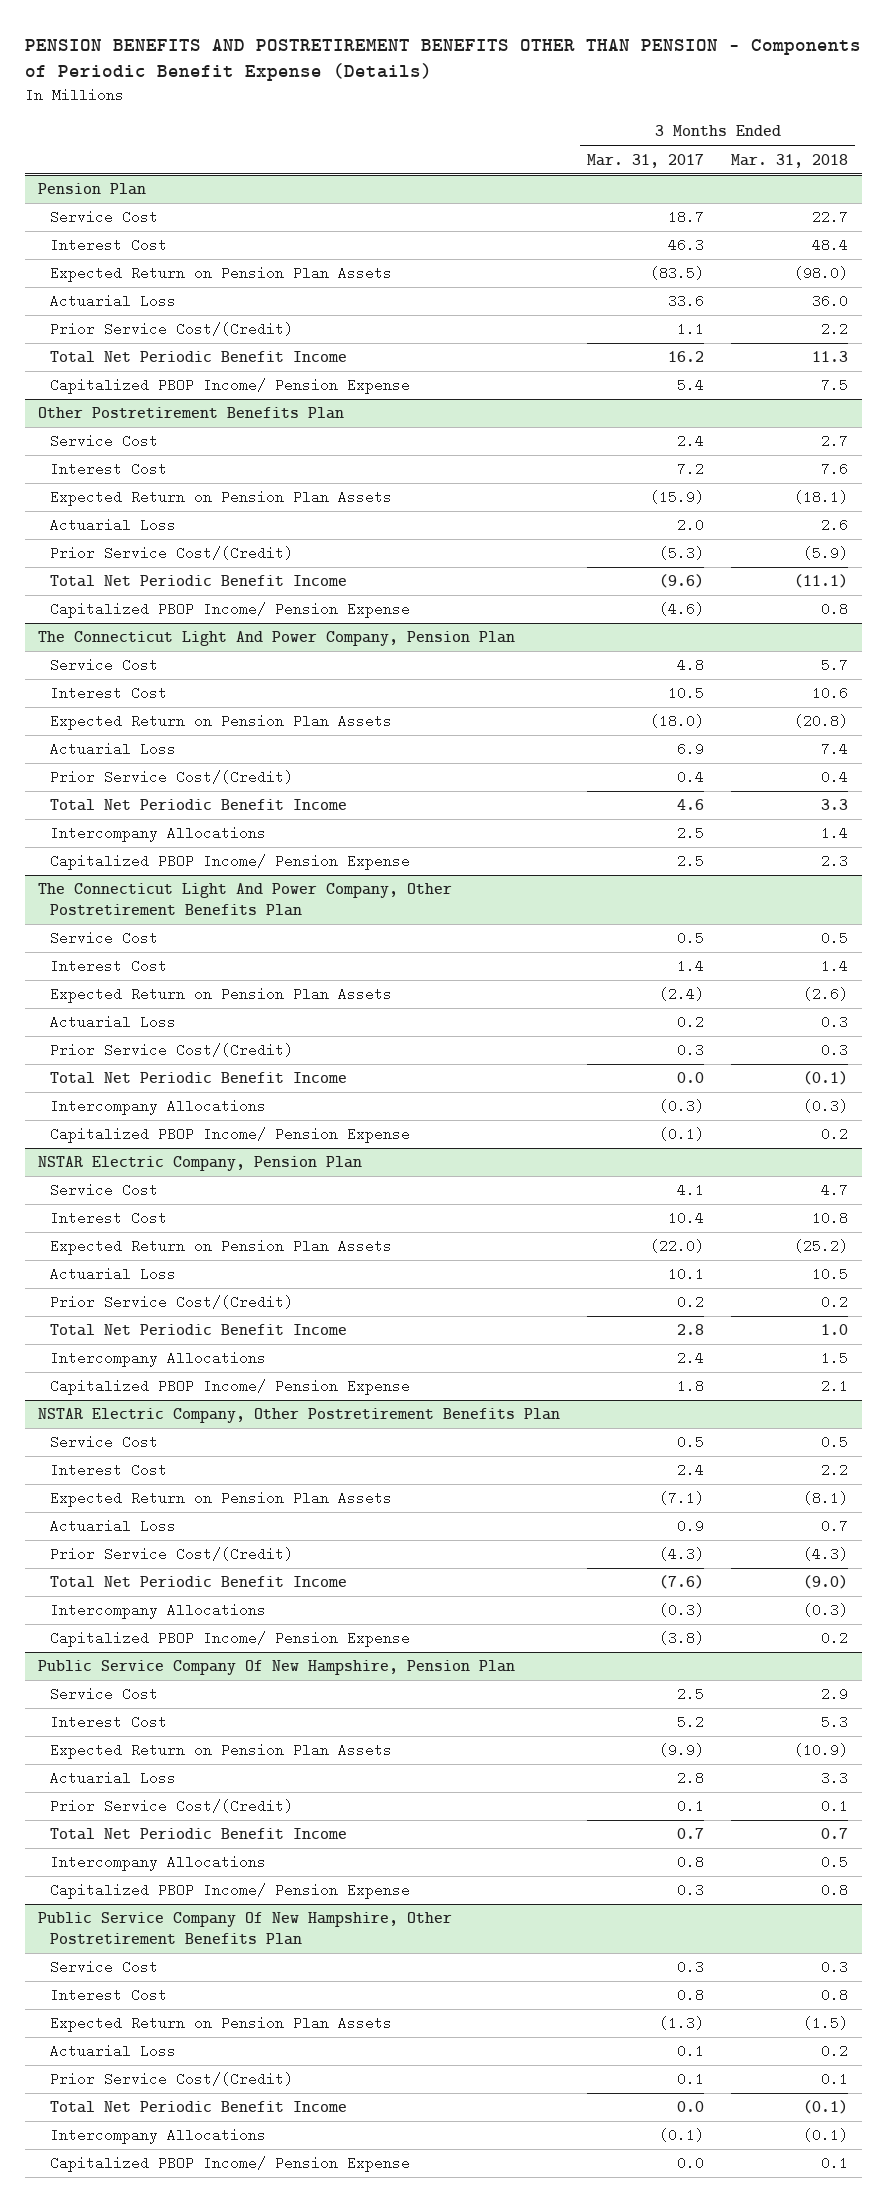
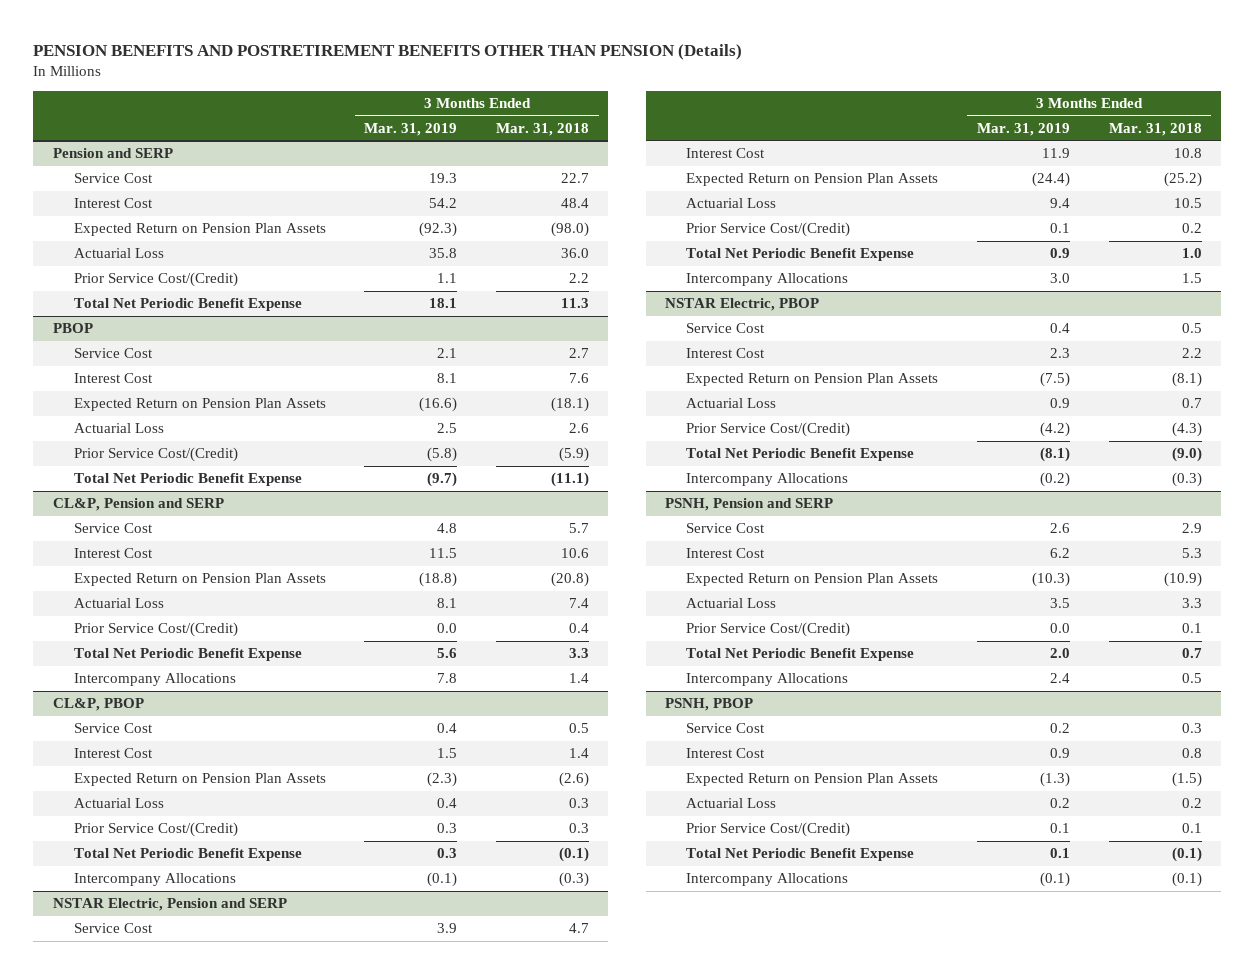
[24,39,861,82] PENSION BENEFITS AND POSTRETIREMENT BENEFITS OTHER THAN PENSION - Components of Periodic Benefit Expense (Details) -> [33,44,743,61] PENSION BENEFITS AND POSTRETIREMENT BENEFITS OTHER THAN PENSION (Details)
[587,153,705,168] Mar. 31, 2017 -> none
none -> [364,122,458,136] Mar. 31, 2019
[38,183,147,196] Pension Plan -> [52,148,173,159] Pension and SERP
[50,378,411,395] Capitalized PBOP Income/ Pension Expense -> none
[50,351,348,364] Total Net Periodic Benefit Income -> [73,298,302,312] Total Net Periodic Benefit Expense
[38,407,345,420] Other Postretirement Benefits Plan -> [52,323,93,334] PBOP
[50,602,411,619] Capitalized PBOP Income/ Pension Expense -> none
[38,631,516,647] The Connecticut Light And Power Company, Pension Plan -> none
[50,575,348,588] Total Net Periodic Benefit Income -> [73,473,302,487] Total Net Periodic Benefit Expense
none -> [52,498,224,512] CL&P, Pension and SERP
[50,799,348,812] Total Net Periodic Benefit Income -> [73,648,302,662] Total Net Periodic Benefit Expense
[50,854,411,871] Capitalized PBOP Income/ Pension Expense -> none
[38,883,453,917] The Connecticut Light And Power Company, Other Postretirement Benefits Plan -> none
none -> [52,698,144,712] CL&P, PBOP
[50,1072,348,1085] Total Net Periodic Benefit Income -> [73,848,302,862] Total Net Periodic Benefit Expense
[50,1127,411,1144] Capitalized PBOP Income/ Pension Expense -> none
[38,1156,363,1172] NSTAR Electric Company, Pension Plan -> none
none -> [52,898,287,912] NSTAR Electric, Pension and SERP
[50,1324,348,1337] Total Net Periodic Benefit Income -> [686,248,915,262] Total Net Periodic Benefit Expense
[50,1379,411,1396] Capitalized PBOP Income/ Pension Expense -> none
[38,1408,561,1424] NSTAR Electric Company, Other Postretirement Benefits Plan -> none
none -> [664,298,819,312] NSTAR Electric, PBOP
[50,1576,348,1589] Total Net Periodic Benefit Income -> [686,448,915,462] Total Net Periodic Benefit Expense
[50,1631,411,1648] Capitalized PBOP Income/ Pension Expense -> none
[38,1660,516,1676] Public Service Company Of New Hampshire, Pension Plan -> none
none -> [664,498,833,512] PSNH, Pension and SERP
[50,1828,348,1841] Total Net Periodic Benefit Income -> [686,648,915,662] Total Net Periodic Benefit Expense
[50,1883,411,1900] Capitalized PBOP Income/ Pension Expense -> none
[38,1912,453,1946] Public Service Company Of New Hampshire, Other Postretirement Benefits Plan -> none
none -> [664,698,753,712] PSNH, PBOP
[50,2101,348,2114] Total Net Periodic Benefit Income -> [686,848,915,862] Total Net Periodic Benefit Expense
[50,2156,411,2173] Capitalized PBOP Income/ Pension Expense -> none

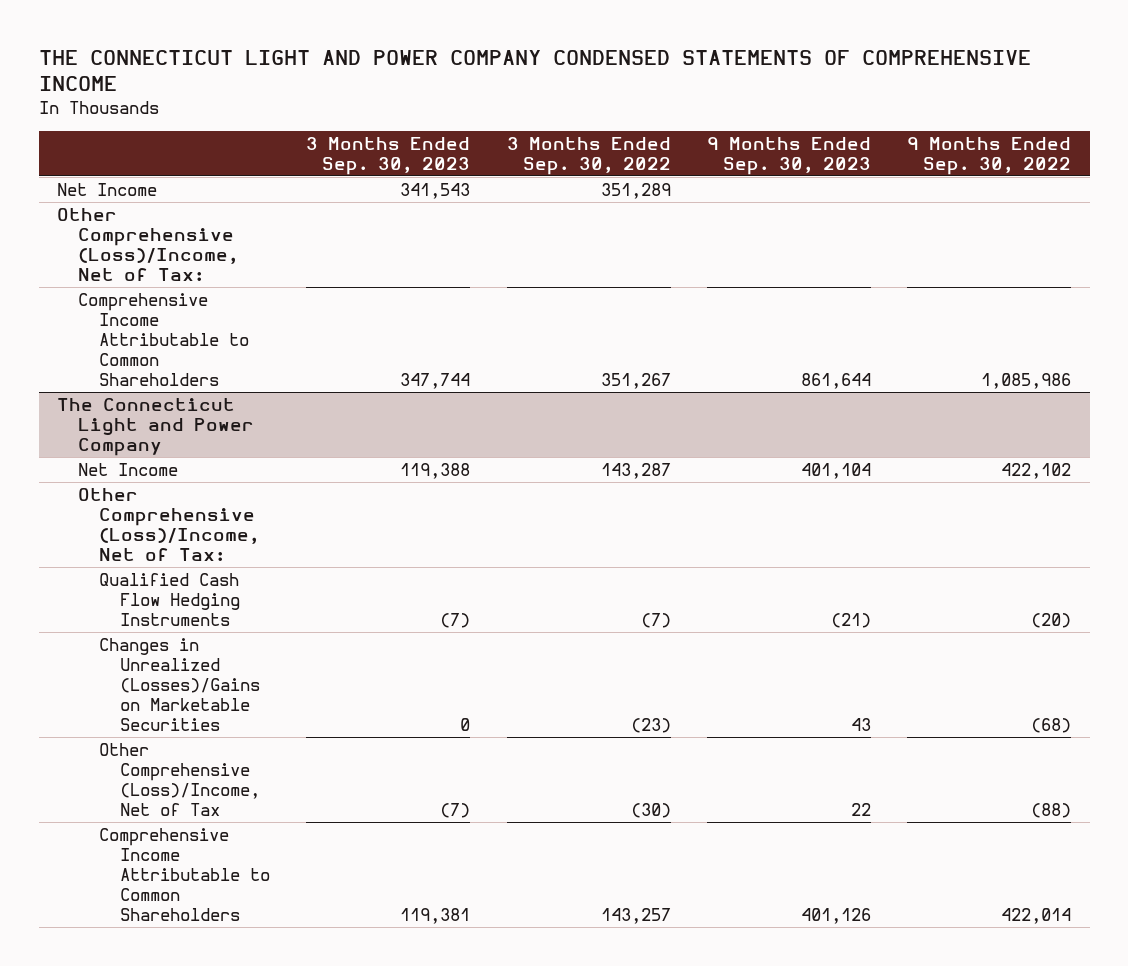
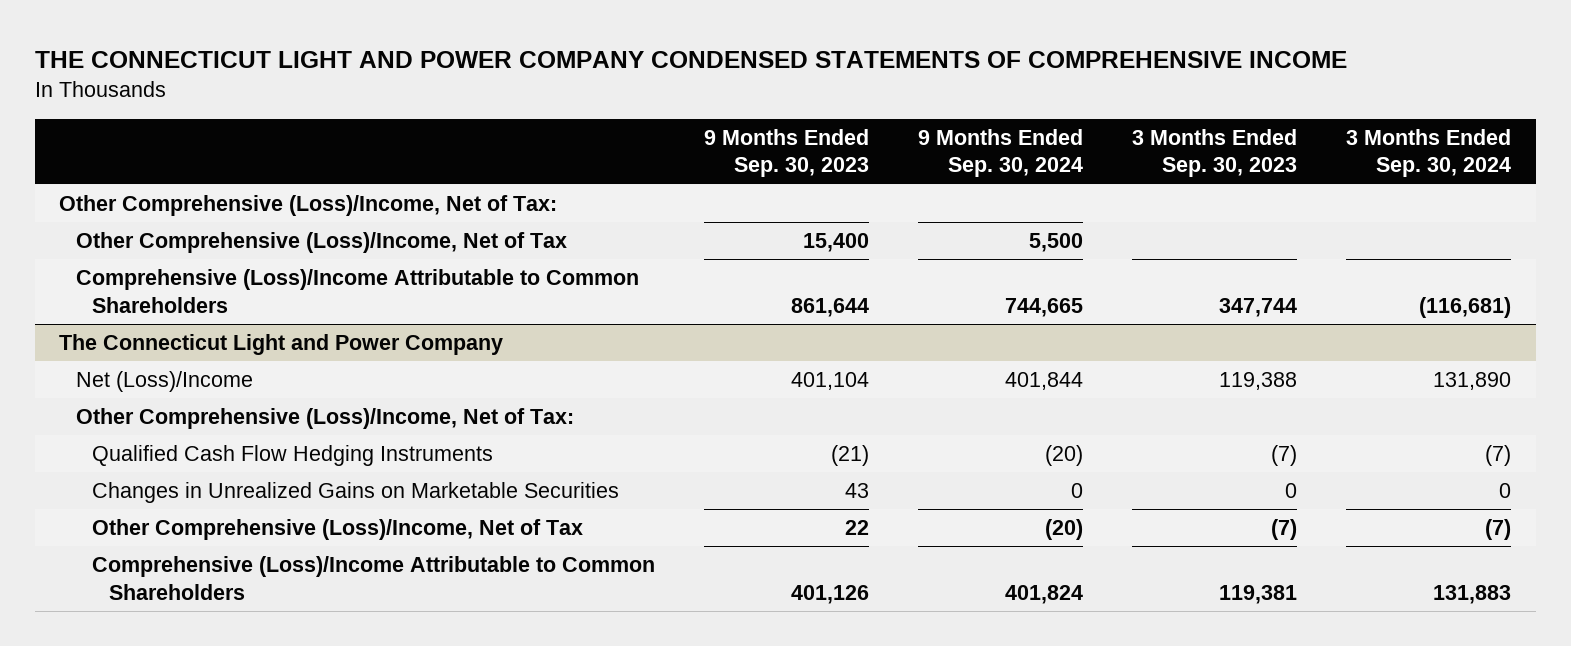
[506,136,671,175] 3 Months Ended Sep. 30, 2022 -> none
[907,136,1072,175] 9 Months Ended Sep. 30, 2022 -> none
none -> [918,128,1084,178] 9 Months Ended Sep. 30, 2024
none -> [1346,128,1512,178] 3 Months Ended Sep. 30, 2024
[56,182,157,196] Net Income -> none
none -> [75,232,567,254] Other Comprehensive (Loss)/Income, Net of Tax
[77,292,249,386] Comprehensive Income Attributable to Common Shareholders -> [75,269,639,313] Comprehensive (Loss)/Income Attributable to Common Shareholders
[77,462,178,476] Net Income -> [75,371,253,393] Net (Loss)/Income
[98,637,260,731] Changes in Unrealized (Losses)/Gains on Marketable Securities -> [92,482,620,504] Changes in Unrealized Gains on Marketable Securities
[98,827,270,921] Comprehensive Income Attributable to Common Shareholders -> [92,556,656,600] Comprehensive (Loss)/Income Attributable to Common Shareholders

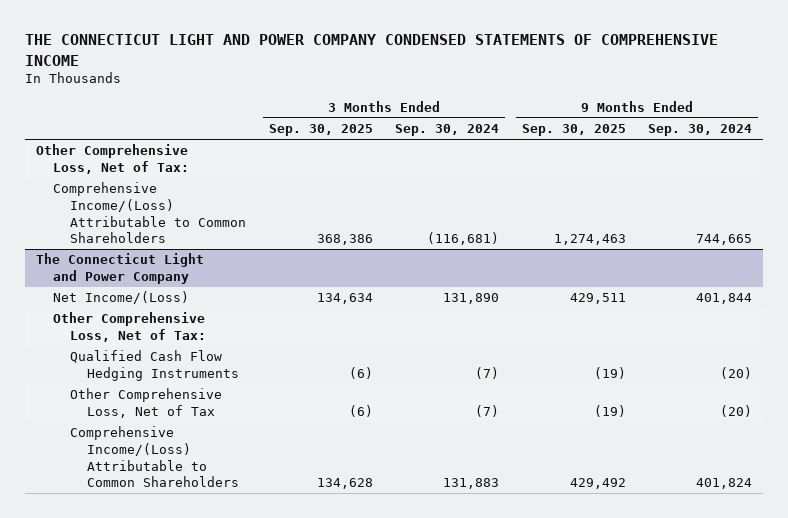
[704,128,870,178] 9 Months Ended Sep. 30, 2023 -> none
[1132,128,1298,178] 3 Months Ended Sep. 30, 2023 -> none
none -> [268,124,373,137] Sep. 30, 2025
none -> [521,124,626,137] Sep. 30, 2025
[75,232,567,254] Other Comprehensive (Loss)/Income, Net of Tax -> none
[59,195,558,217] Other Comprehensive (Loss)/Income, Net of Tax: -> [36,144,190,175] Other Comprehensive Loss, Net of Tax:
[75,269,639,313] Comprehensive (Loss)/Income Attributable to Common Shareholders -> [53,182,247,244] Comprehensive Income/(Loss) Attributable to Common Shareholders
[75,371,253,393] Net (Loss)/Income -> [53,291,190,305] Net Income/(Loss)
[75,408,574,430] Other Comprehensive (Loss)/Income, Net of Tax: -> [53,312,207,343] Other Comprehensive Loss, Net of Tax:
[92,482,620,504] Changes in Unrealized Gains on Marketable Securities -> none
[92,519,584,541] Other Comprehensive (Loss)/Income, Net of Tax -> [70,388,223,419] Other Comprehensive Loss, Net of Tax
[92,556,656,600] Comprehensive (Loss)/Income Attributable to Common Shareholders -> [70,426,240,488] Comprehensive Income/(Loss) Attributable to Common Shareholders

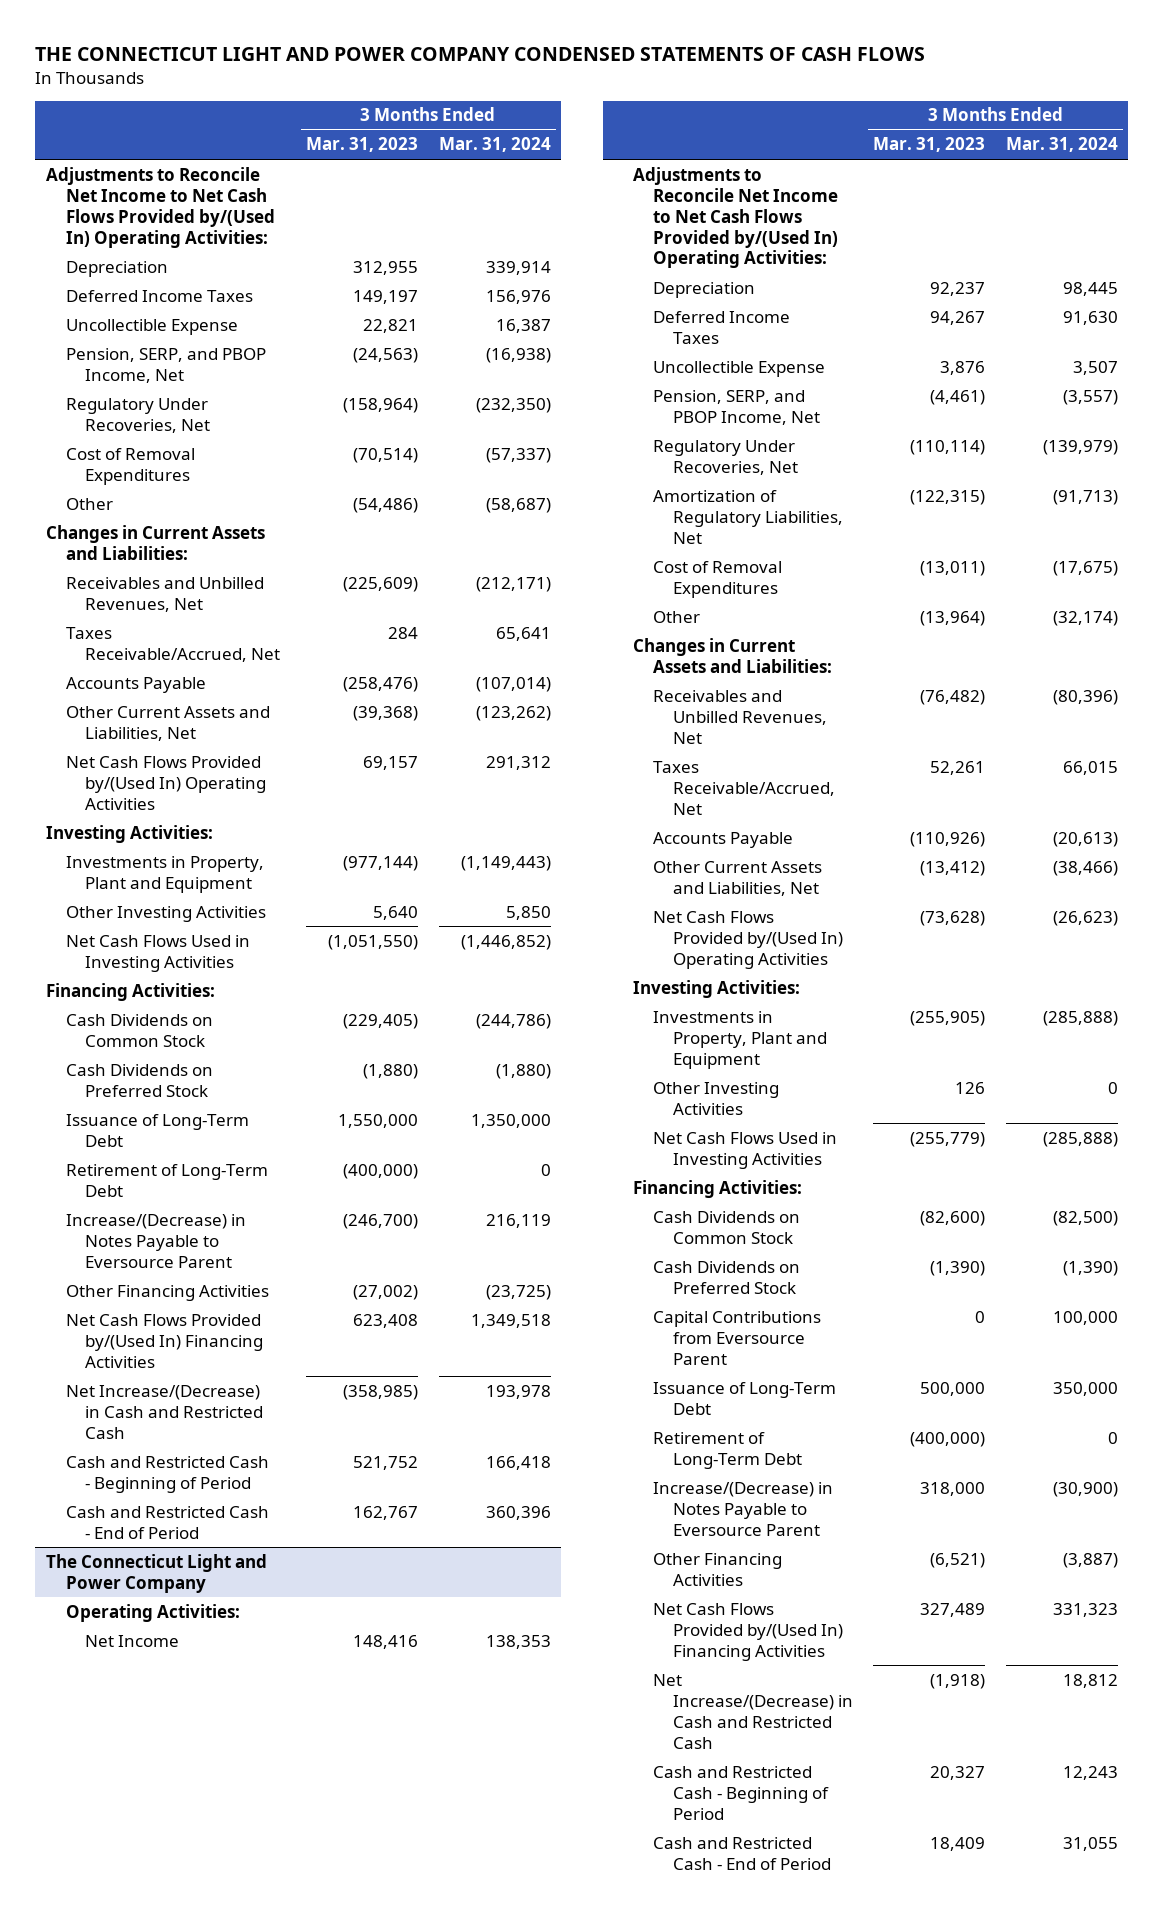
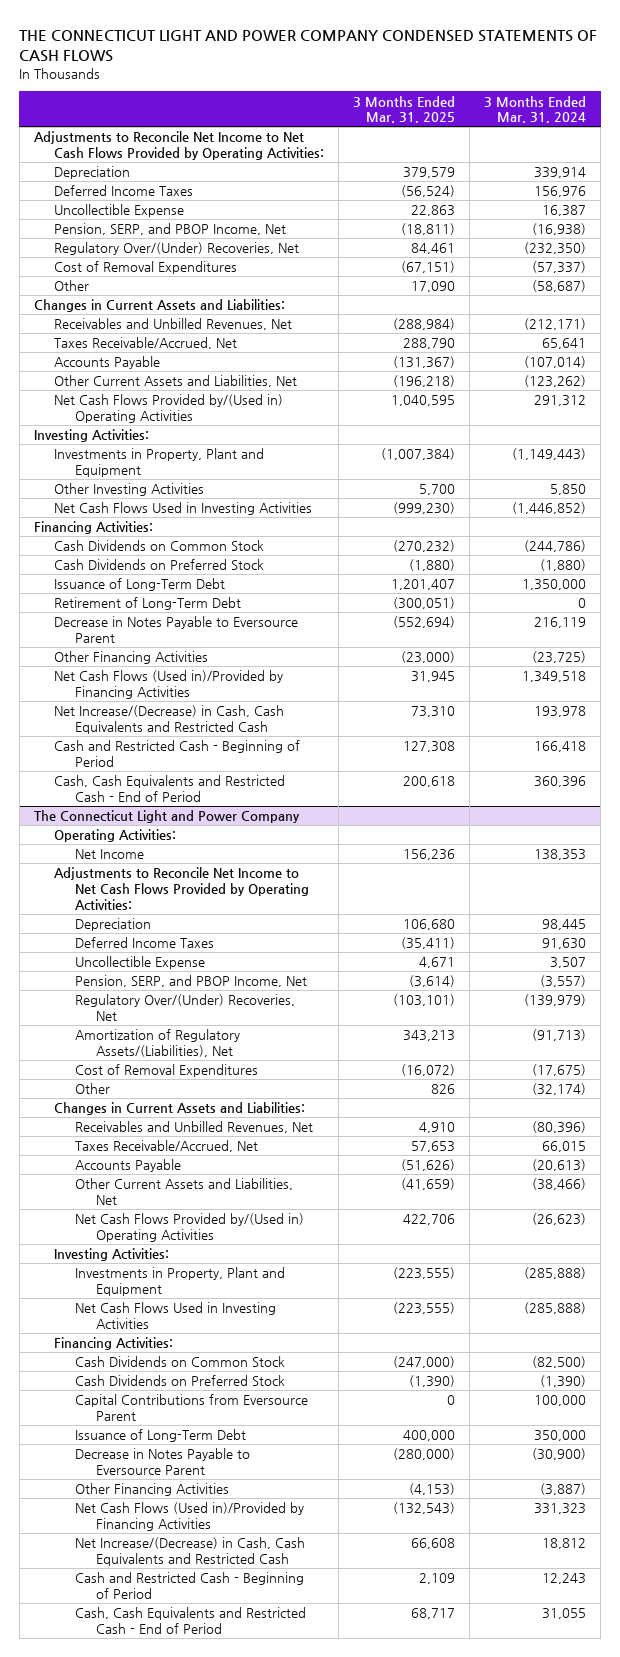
[305,137,418,153] Mar. 31, 2023 -> none
none -> [353,95,456,124] 3 Months Ended Mar. 31, 2025
[45,166,275,248] Adjustments to Reconcile Net Income to Net Cash Flows Provided by/(Used In) Operating Activities: -> [33,131,325,160] Adjustments to Reconcile Net Income to Net Cash Flows Provided by Operating Activities:
[65,397,211,433] Regulatory Under Recoveries, Net -> [54,242,300,256] Regulatory Over/(Under) Recoveries, Net
[65,755,267,810] Net Cash Flows Provided by/(Used In) Operating Activities -> [54,394,284,423] Net Cash Flows Provided by/(Used in) Operating Activities
[65,1213,246,1268] Increase/(Decrease) in Notes Payable to Eversource Parent -> [54,616,299,643] Decrease in Notes Payable to Eversource Parent
[65,1313,264,1368] Net Cash Flows Provided by/(Used In) Financing Activities -> [54,670,284,699] Net Cash Flows (Used in)/Provided by Financing Activities
[65,1384,264,1439] Net Increase/(Decrease) in Cash and Restricted Cash -> [54,705,285,734] Net Increase/(Decrease) in Cash, Cash Equivalents and Restricted Cash
[65,1505,269,1539] Cash and Restricted Cash - End of Period -> [54,775,286,802] Cash, Cash Equivalents and Restricted Cash - End of Period
[633,166,838,269] Adjustments to Reconcile Net Income to Net Cash Flows Provided by/(Used In) Operating Activities: -> [54,867,310,910] Adjustments to Reconcile Net Income to Net Cash Flows Provided by Operating Activities:
[652,439,798,475] Regulatory Under Recoveries, Net -> [75,994,296,1021] Regulatory Over/(Under) Recoveries, Net
[652,489,843,544] Amortization of Regulatory Liabilities, Net -> [75,1029,241,1057] Amortization of Regulatory Assets/(Liabilities), Net
[652,910,843,969] Net Cash Flows Provided by/(Used In) Operating Activities -> [75,1213,305,1242] Net Cash Flows Provided by/(Used in) Operating Activities
[652,1081,779,1115] Other Investing Activities -> none
[652,1431,802,1469] Retirement of Long-Term Debt -> none
[652,1481,833,1536] Increase/(Decrease) in Notes Payable to Eversource Parent -> [75,1448,251,1475] Decrease in Notes Payable to Eversource Parent
[652,1602,843,1661] Net Cash Flows Provided by/(Used In) Financing Activities -> [75,1502,305,1531] Net Cash Flows (Used in)/Provided by Financing Activities
[652,1673,853,1749] Net Increase/(Decrease) in Cash and Restricted Cash -> [75,1537,306,1566] Net Increase/(Decrease) in Cash, Cash Equivalents and Restricted Cash
[652,1836,831,1870] Cash and Restricted Cash - End of Period -> [75,1607,307,1634] Cash, Cash Equivalents and Restricted Cash - End of Period

